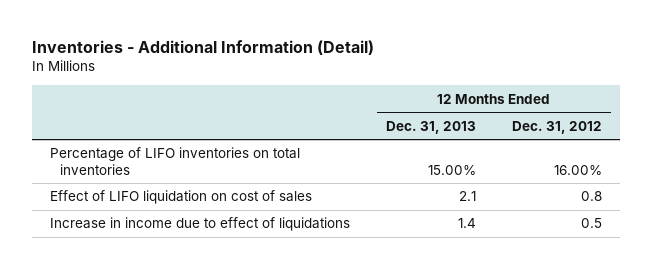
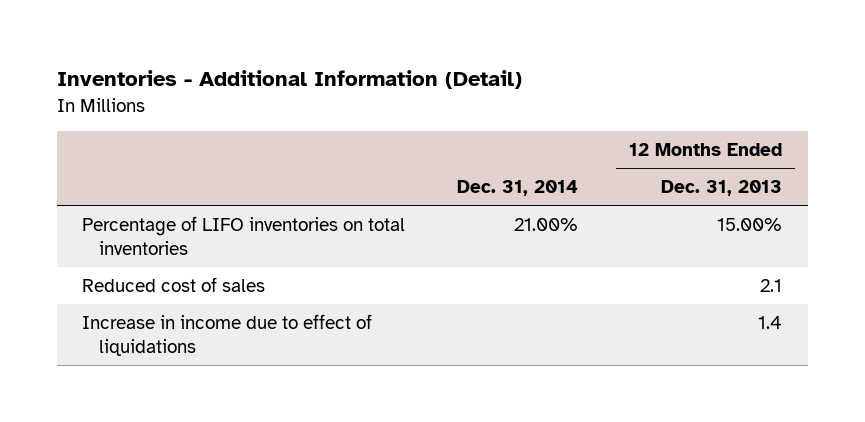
[512,120,603,134] Dec. 31, 2012 -> none
none -> [456,180,578,197] Dec. 31, 2014
[49,190,312,205] Effect of LIFO liquidation on cost of sales -> [82,276,266,292] Reduced cost of sales

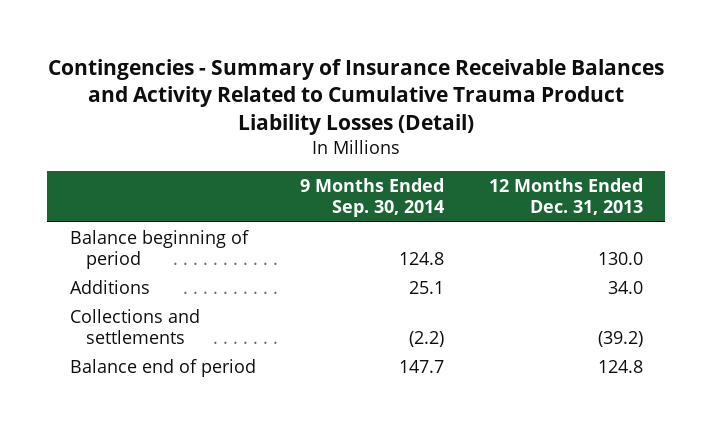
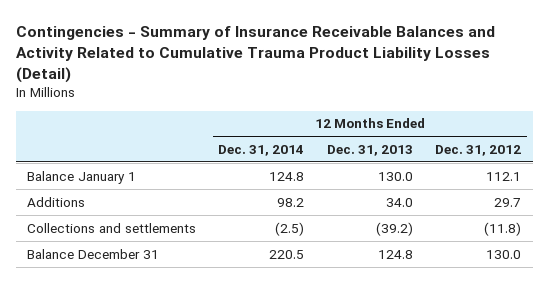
[300,178,445,218] 9 Months Ended Sep. 30, 2014 -> none
none -> [218,144,305,156] Dec. 31, 2014
none -> [435,144,522,156] Dec. 31, 2012
[69,229,249,270] Balance beginning of period -> [26,170,136,184] Balance January 1
[69,358,256,377] Balance end of period -> [26,248,159,259] Balance December 31

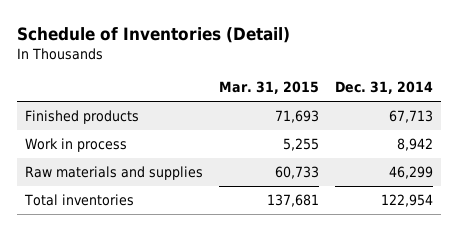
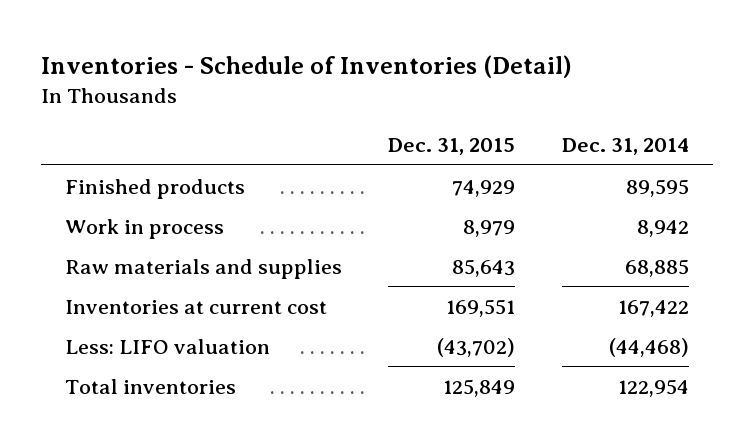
[17,26,291,43] Schedule of Inventories (Detail) -> [41,55,573,79] Inventories - Schedule of Inventories (Detail)
[219,81,320,95] Mar. 31, 2015 -> none
none -> [388,138,516,156] Dec. 31, 2015
[389,110,434,124] 67,713 -> [626,178,690,197] 89,595
[389,166,434,180] 46,299 -> [625,258,690,277] 68,885
none -> [64,299,327,314] Inventories at current cost
none -> [64,338,270,354] Less: LIFO valuation

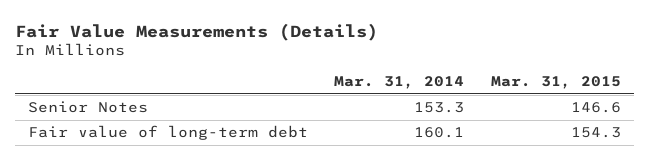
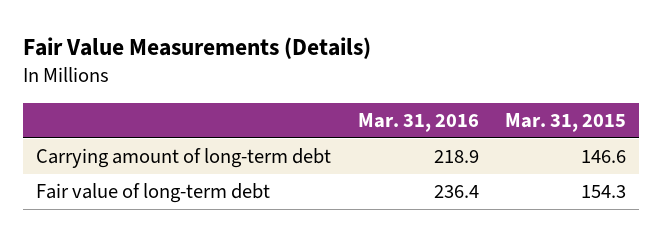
[334,76,465,90] Mar. 31, 2014 -> none
none -> [357,112,479,132] Mar. 31, 2016
[28,101,149,114] Senior Notes -> [36,148,332,169] Carrying amount of long-term debt

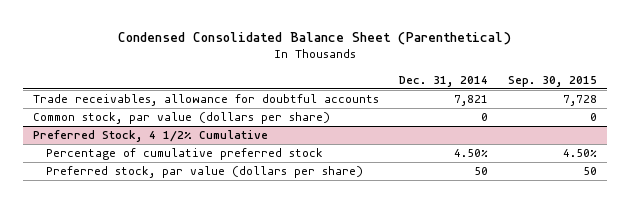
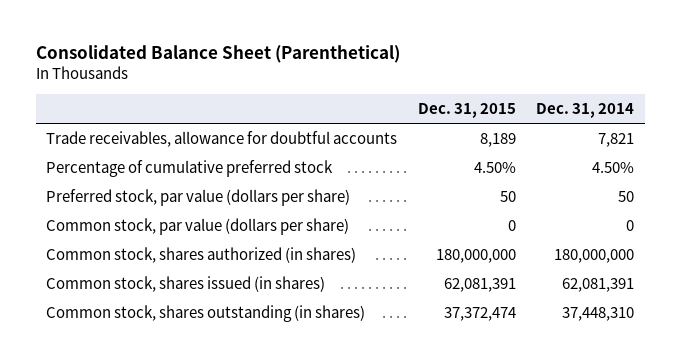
[117,31,511,45] Condensed Consolidated Balance Sheet (Parenthetical) -> [35,45,400,64] Consolidated Balance Sheet (Parenthetical)
[507,75,597,87] Sep. 30, 2015 -> none
none -> [417,103,516,119] Dec. 31, 2015
[33,130,269,143] Preferred Stock, 4 1/2% Cumulative -> none
[33,112,331,125] Common stock, par value (dollars per share) -> [46,217,350,235] Common stock, par value (dollars per share)
none -> [46,246,357,263] Common stock, shares authorized (in shares)
none -> [46,275,326,292] Common stock, shares issued (in shares)
none -> [46,304,366,322] Common stock, shares outstanding (in shares)

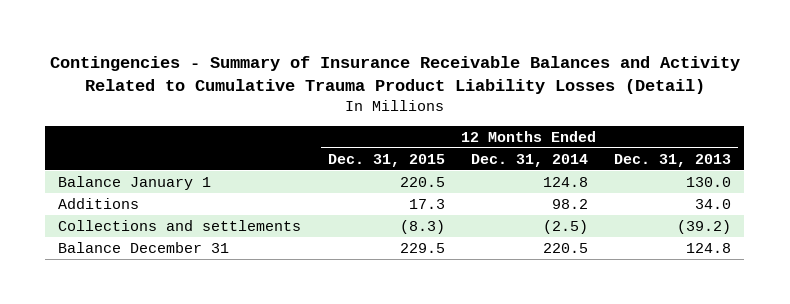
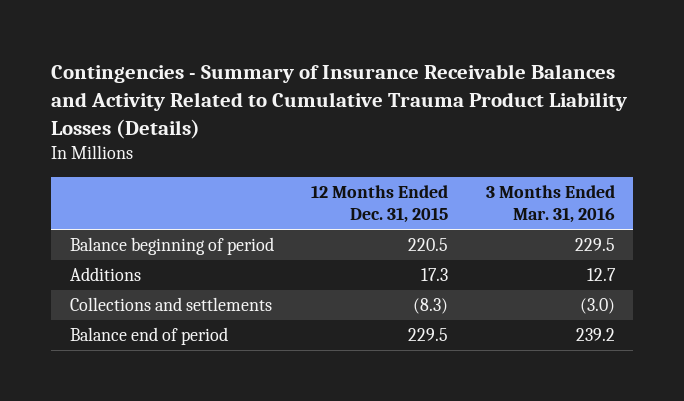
[49,56,740,95] Contingencies - Summary of Insurance Receivable Balances and Activity Related to Cumulative Trauma Product Liability Losses (Detail) -> [51,63,628,139] Contingencies - Summary of Insurance Receivable Balances and Activity Related to Cumulative Trauma Product Liability Losses (Details)
[470,153,588,167] Dec. 31, 2014 -> none
[614,153,732,167] Dec. 31, 2013 -> none
none -> [485,185,615,224] 3 Months Ended Mar. 31, 2016
[58,175,212,190] Balance January 1 -> [69,237,274,256] Balance beginning of period
[58,241,230,253] Balance December 31 -> [69,327,228,346] Balance end of period

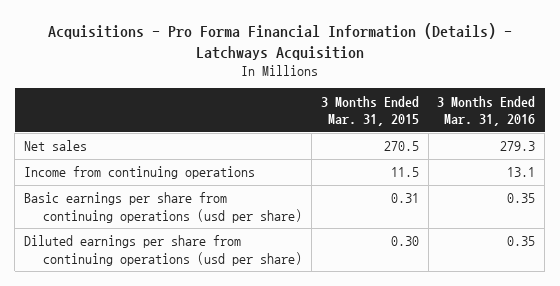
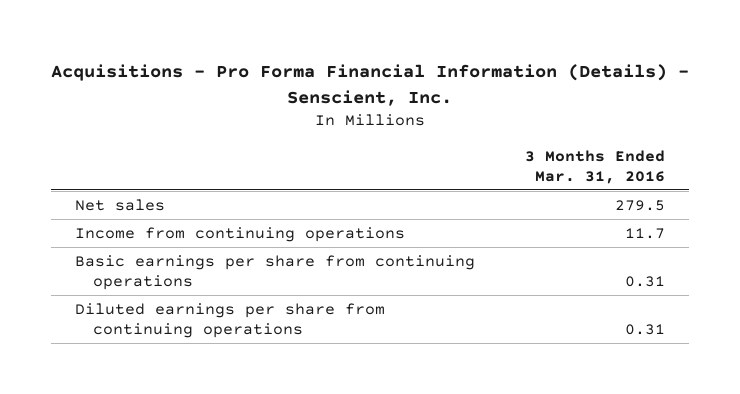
[47,22,512,60] Acquisitions - Pro Forma Financial Information (Details) - Latchways Acquisition -> [51,63,690,106] Acquisitions - Pro Forma Financial Information (Details) - Senscient, Inc.
[320,95,419,126] 3 Months Ended Mar. 31, 2015 -> none
[500,141,536,152] 279.3 -> [614,199,665,211] 279.5
[507,167,536,178] 13.1 -> [624,227,665,239] 11.7
[24,192,302,223] Basic earnings per share from continuing operations (usd per share) -> [75,254,476,290] Basic earnings per share from continuing operations
[507,193,536,204] 0.35 -> [624,275,665,287] 0.31
[24,235,302,266] Diluted earnings per share from continuing operations (usd per share) -> [75,302,386,338] Diluted earnings per share from continuing operations
[507,236,536,247] 0.35 -> [624,323,665,335] 0.31

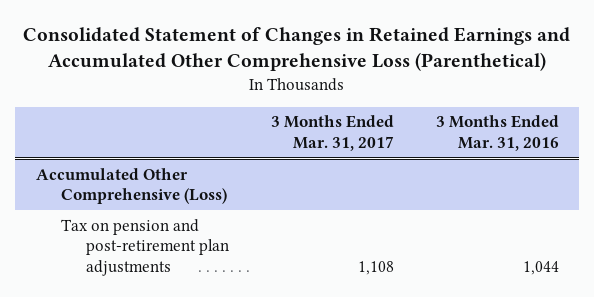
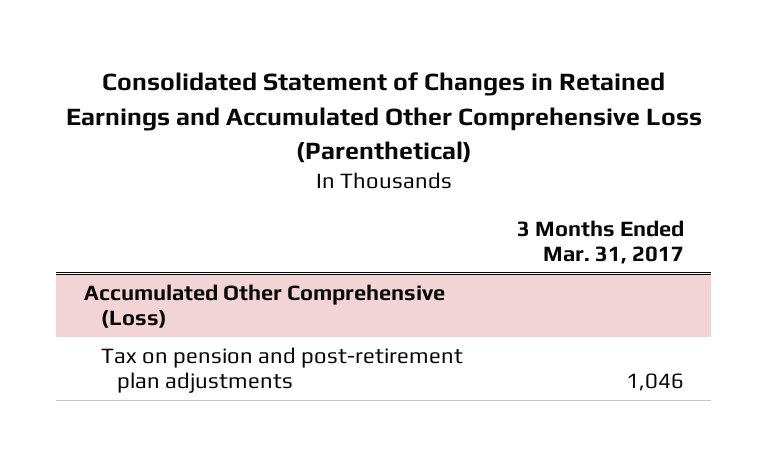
[435,115,559,151] 3 Months Ended Mar. 31, 2016 -> none
[357,260,394,275] 1,108 -> [626,373,685,392] 1,046

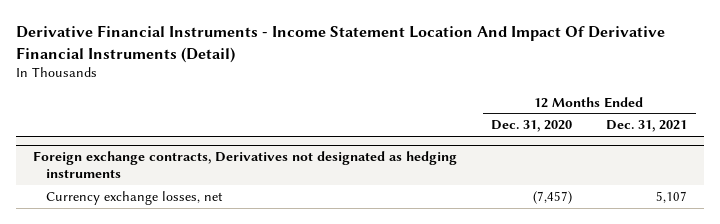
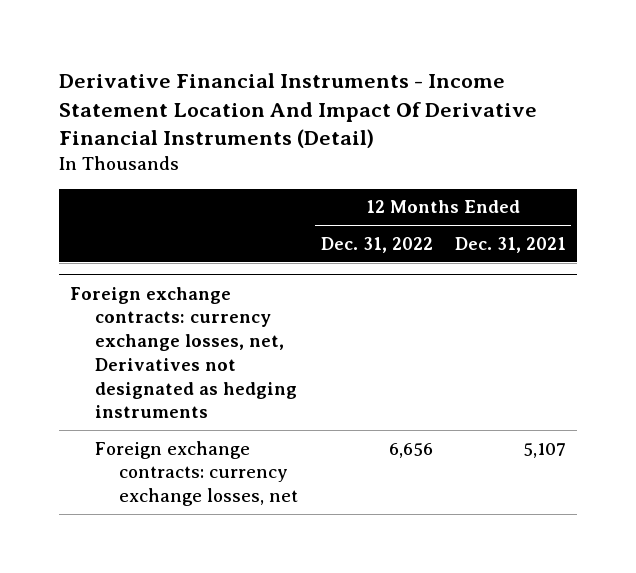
[491,120,573,133] Dec. 31, 2020 -> none
none -> [320,236,433,253] Dec. 31, 2022
[32,151,457,179] Foreign exchange contracts, Derivatives not designated as hedging instruments -> [70,286,297,419] Foreign exchange contracts: currency exchange losses, net, Derivatives not designated as hedging instruments
[45,190,223,205] Currency exchange losses, net -> [94,440,299,507] Foreign exchange contracts: currency exchange losses, net

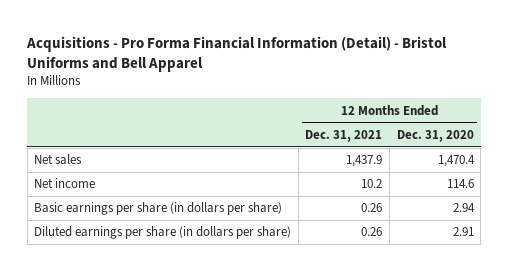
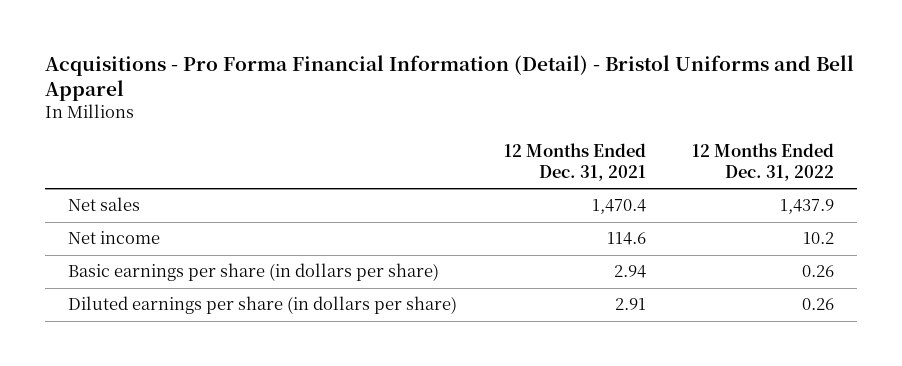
[396,129,474,142] Dec. 31, 2020 -> none
none -> [692,142,835,181] 12 Months Ended Dec. 31, 2022
[346,155,383,168] 1,437.9 -> [591,199,646,215] 1,470.4
[361,179,383,189] 10.2 -> [606,232,646,246] 114.6
[361,203,383,213] 0.26 -> [613,265,646,279] 2.94
[361,227,383,237] 0.26 -> [614,298,646,311] 2.91

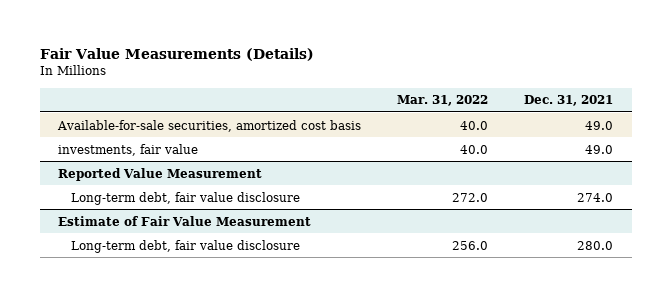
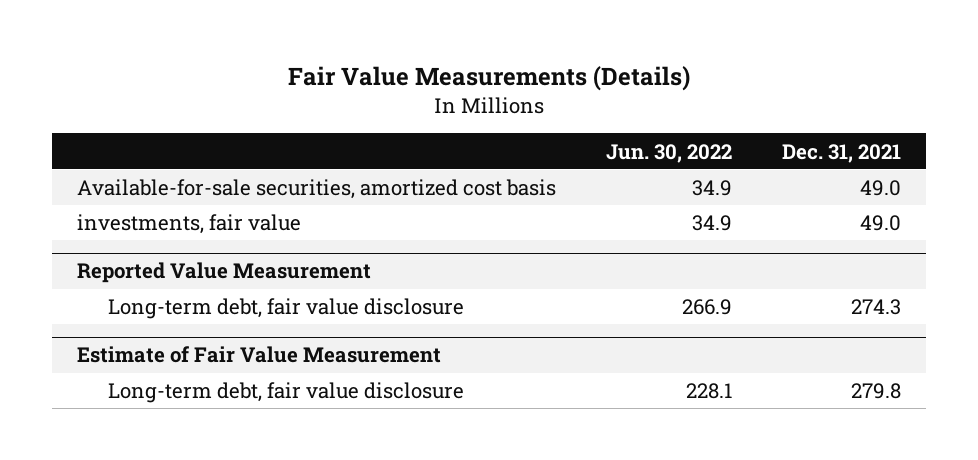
[397,95,489,107] Mar. 31, 2022 -> none
none -> [606,143,733,163] Jun. 30, 2022
[577,192,614,202] 274.0 -> [850,299,901,316] 274.3
[577,240,614,250] 280.0 -> [850,383,901,400] 279.8

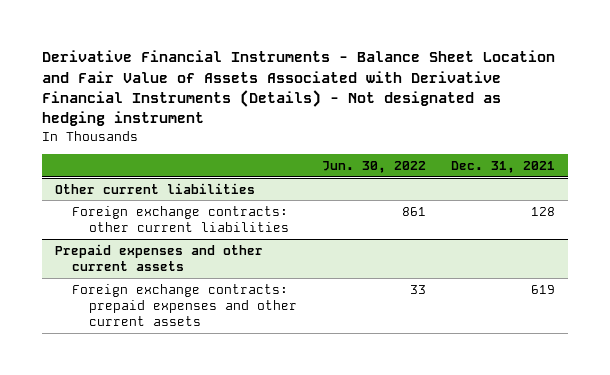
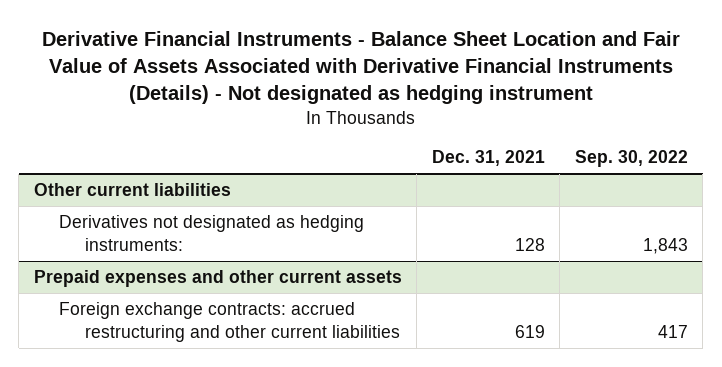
[322,161,427,174] Jun. 30, 2022 -> none
none -> [574,150,688,168] Sep. 30, 2022
[71,205,290,233] Foreign exchange contracts: other current liabilities -> [59,215,365,251] Derivatives not designated as hedging instruments:
[71,283,298,327] Foreign exchange contracts: prepaid expenses and other current assets -> [59,302,401,342] Foreign exchange contracts: accrued restructuring and other current liabilities

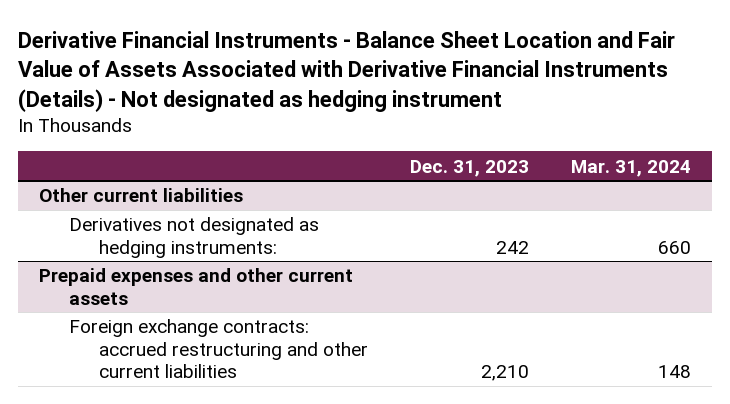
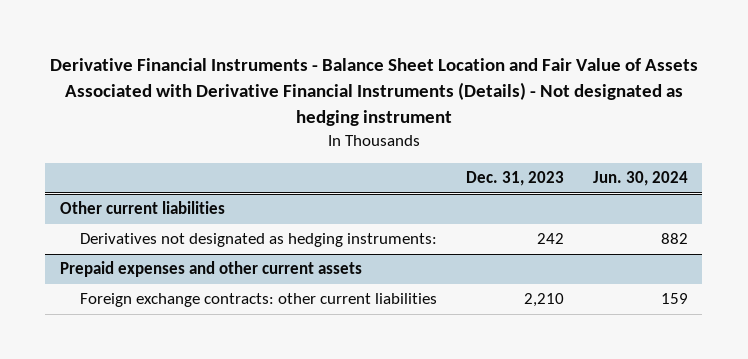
[570,159,691,177] Mar. 31, 2024 -> none
none -> [592,171,688,187] Jun. 30, 2024
[68,319,368,379] Foreign exchange contracts: accrued restructuring and other current liabilities -> [80,293,438,308] Foreign exchange contracts: other current liabilities

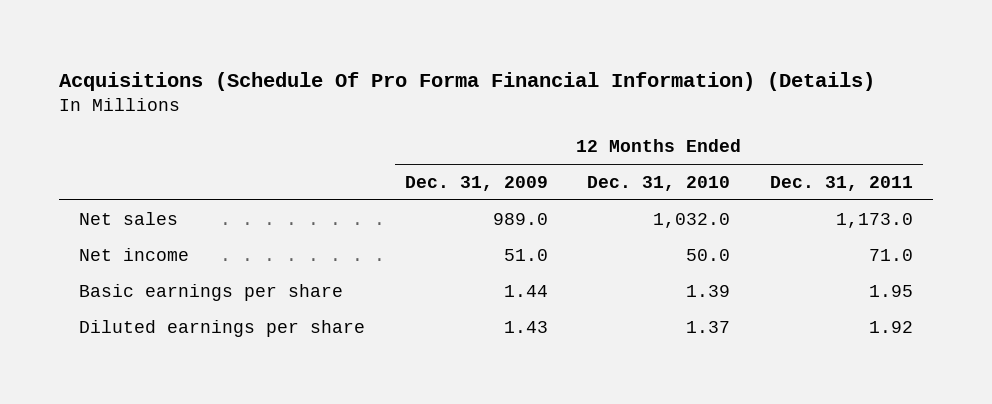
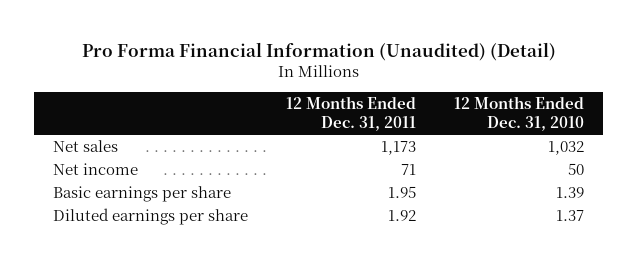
[58,71,875,91] Acquisitions (Schedule Of Pro Forma Financial Information) (Details) -> [81,42,556,62] Pro Forma Financial Information (Unaudited) (Detail)
[404,175,548,191] Dec. 31, 2009 -> none
[653,212,731,228] 1,032.0 -> [548,140,585,155] 1,032
[836,212,914,228] 1,173.0 -> [381,140,417,155] 1,173
[686,248,731,261] 50.0 -> [568,162,585,175] 50
[869,248,914,261] 71.0 -> [401,163,417,175] 71

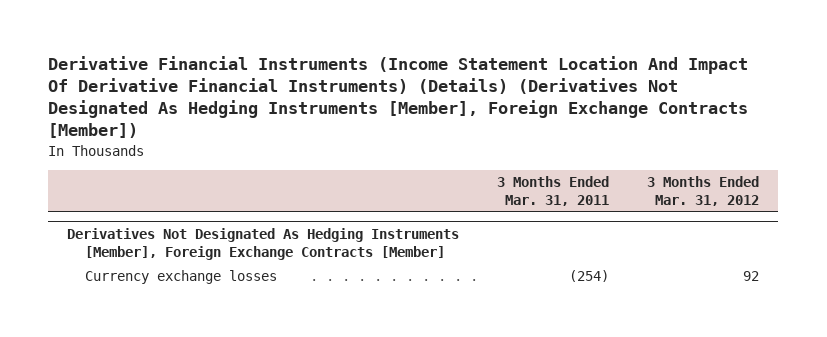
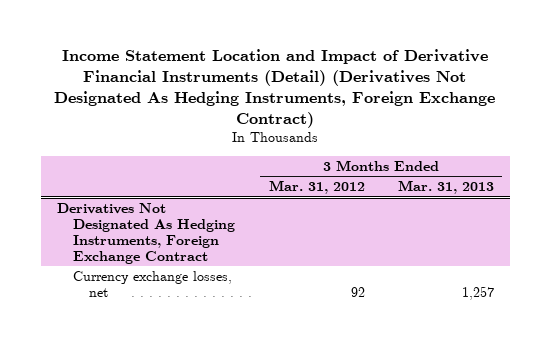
[48,56,749,139] Derivative Financial Instruments (Income Statement Location And Impact Of Derivative Financial Instruments) (Details) (Derivatives Not Designated As Hedging Instruments [Member], Foreign Exchange Contracts [Member]) -> [54,49,496,129] Income Statement Location and Impact of Derivative Financial Instruments (Detail) (Derivatives Not Designated As Hedging Instruments, Foreign Exchange Contract)
[497,176,610,206] 3 Months Ended Mar. 31, 2011 -> none
none -> [397,180,494,195] Mar. 31, 2013
[67,228,460,260] Derivatives Not Designated As Hedging Instruments [Member], Foreign Exchange Contracts [Member] -> [57,202,236,264] Derivatives Not Designated As Hedging Instruments, Foreign Exchange Contract
[85,270,278,285] Currency exchange losses -> [73,270,233,297] Currency exchange losses, net

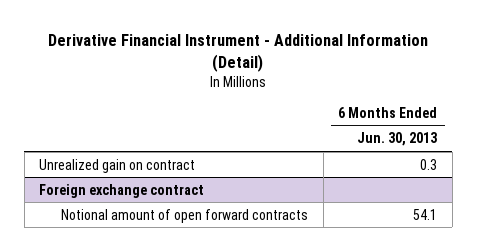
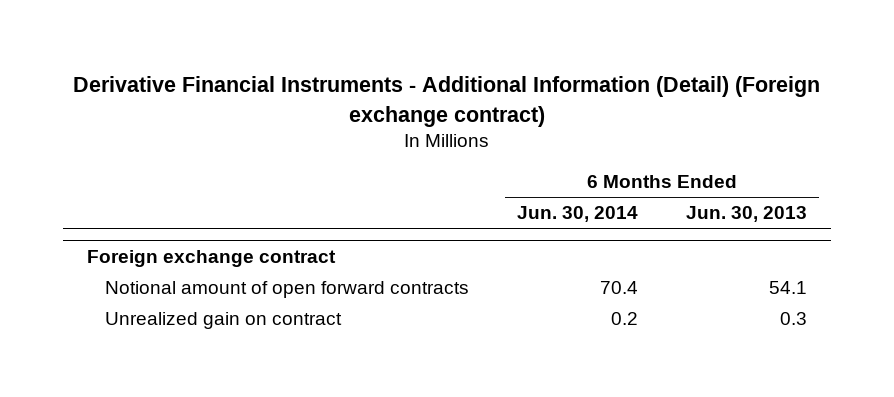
[48,34,429,72] Derivative Financial Instrument - Additional Information (Detail) -> [73,76,821,127] Derivative Financial Instruments - Additional Information (Detail) (Foreign exchange contract)
none -> [517,206,639,223] Jun. 30, 2014
[39,158,196,173] Unrealized gain on contract -> none
none -> [104,312,342,330] Unrealized gain on contract

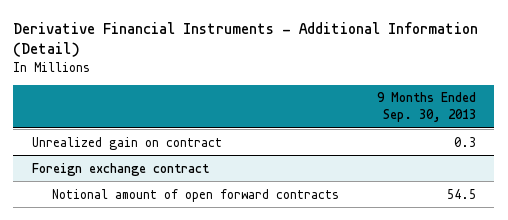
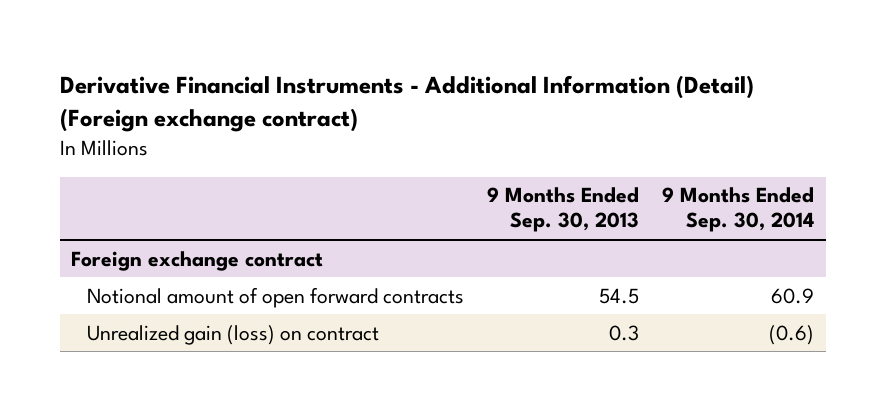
[13,21,479,57] Derivative Financial Instruments - Additional Information (Detail) -> [59,75,754,133] Derivative Financial Instruments - Additional Information (Detail) (Foreign exchange contract)
none -> [662,187,815,233] 9 Months Ended Sep. 30, 2014
[32,136,223,150] Unrealized gain on contract -> none
none -> [86,324,379,345] Unrealized gain (loss) on contract

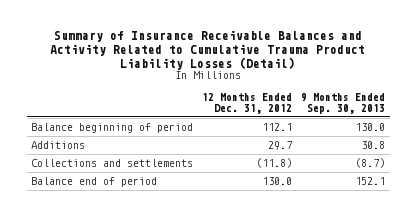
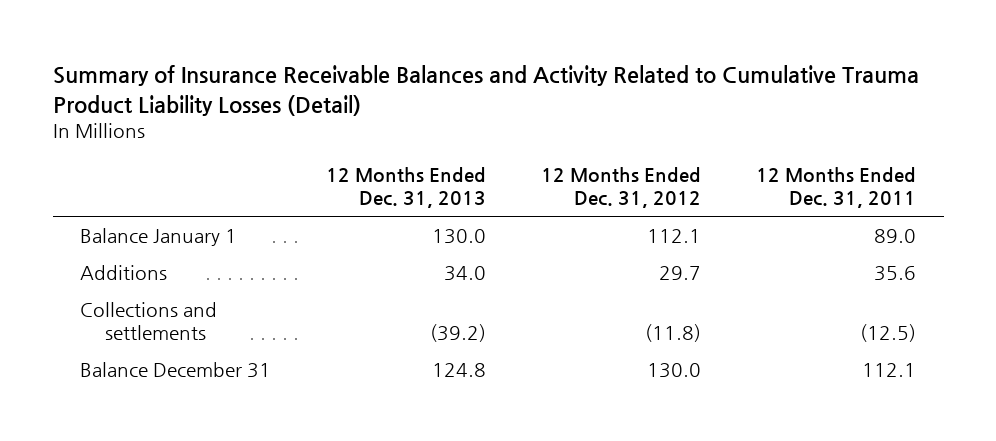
[301,93,386,115] 9 Months Ended Sep. 30, 2013 -> none
none -> [326,167,487,209] 12 Months Ended Dec. 31, 2013
none -> [756,167,917,209] 12 Months Ended Dec. 31, 2011
[31,122,194,133] Balance beginning of period -> [80,228,238,247] Balance January 1
[31,176,158,187] Balance end of period -> [80,362,272,379] Balance December 31

